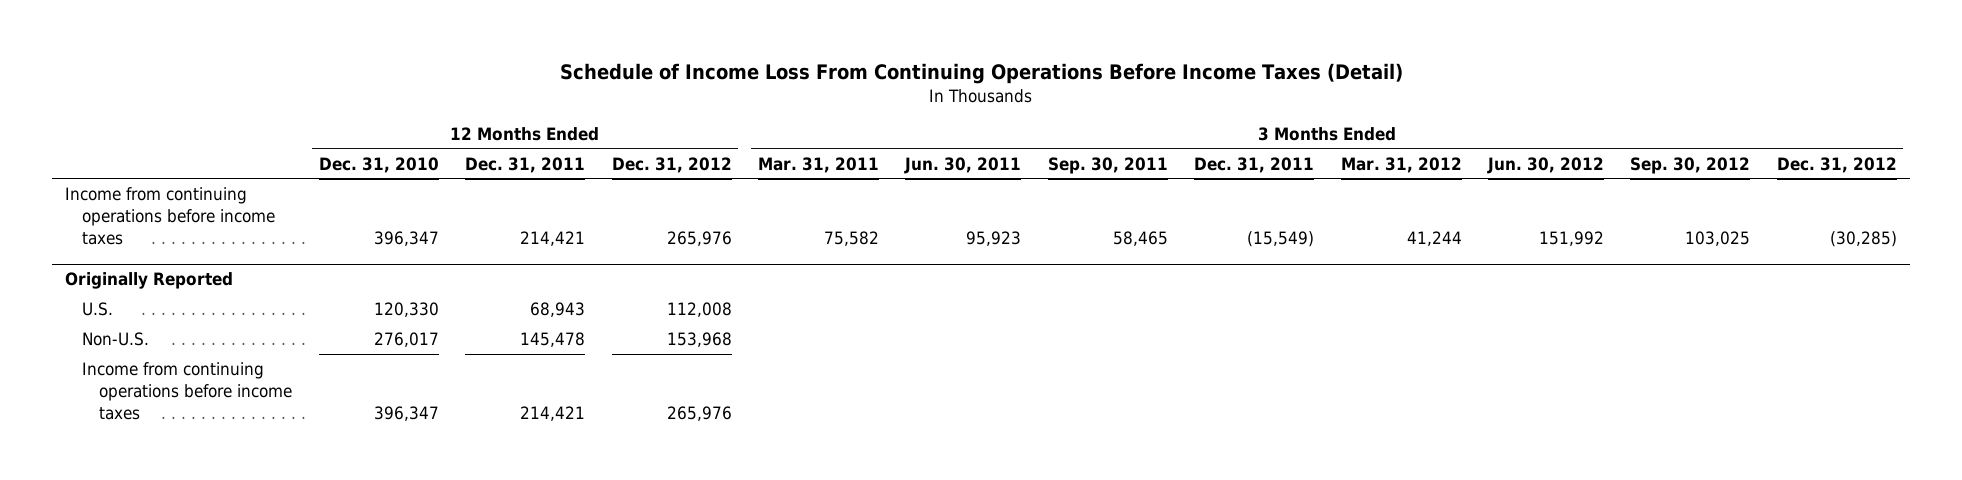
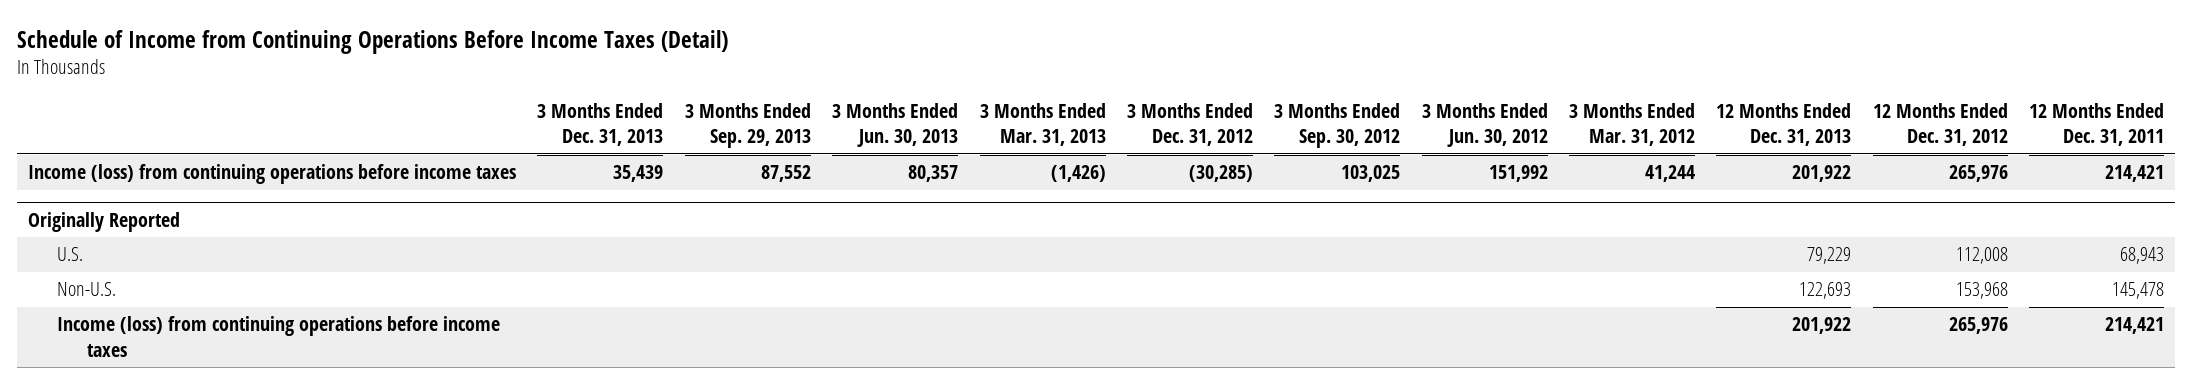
[560,62,1404,84] Schedule of Income Loss From Continuing Operations Before Income Taxes (Detail) -> [17,29,729,54] Schedule of Income from Continuing Operations Before Income Taxes (Detail)
[318,156,439,173] Dec. 31, 2010 -> none
[757,156,879,173] Mar. 31, 2011 -> none
[904,156,1022,174] Jun. 30, 2011 -> none
[1047,156,1168,174] Sep. 30, 2011 -> none
[1194,156,1315,173] Dec. 31, 2011 -> none
none -> [537,103,664,147] 3 Months Ended Dec. 31, 2013
none -> [684,103,811,149] 3 Months Ended Sep. 29, 2013
none -> [832,103,959,148] 3 Months Ended Jun. 30, 2013
none -> [979,103,1106,147] 3 Months Ended Mar. 31, 2013
none -> [1716,103,1852,147] 12 Months Ended Dec. 31, 2013
[65,187,276,246] Income from continuing operations before income taxes -> [27,164,516,185] Income (loss) from continuing operations before income taxes
[82,362,293,421] Income from continuing operations before income taxes -> [57,316,501,357] Income (loss) from continuing operations before income taxes

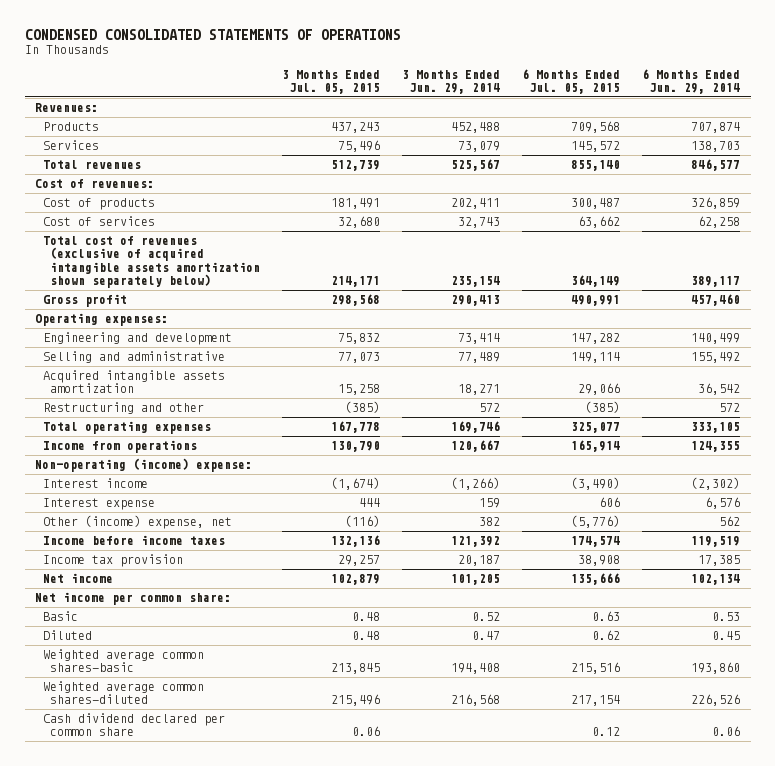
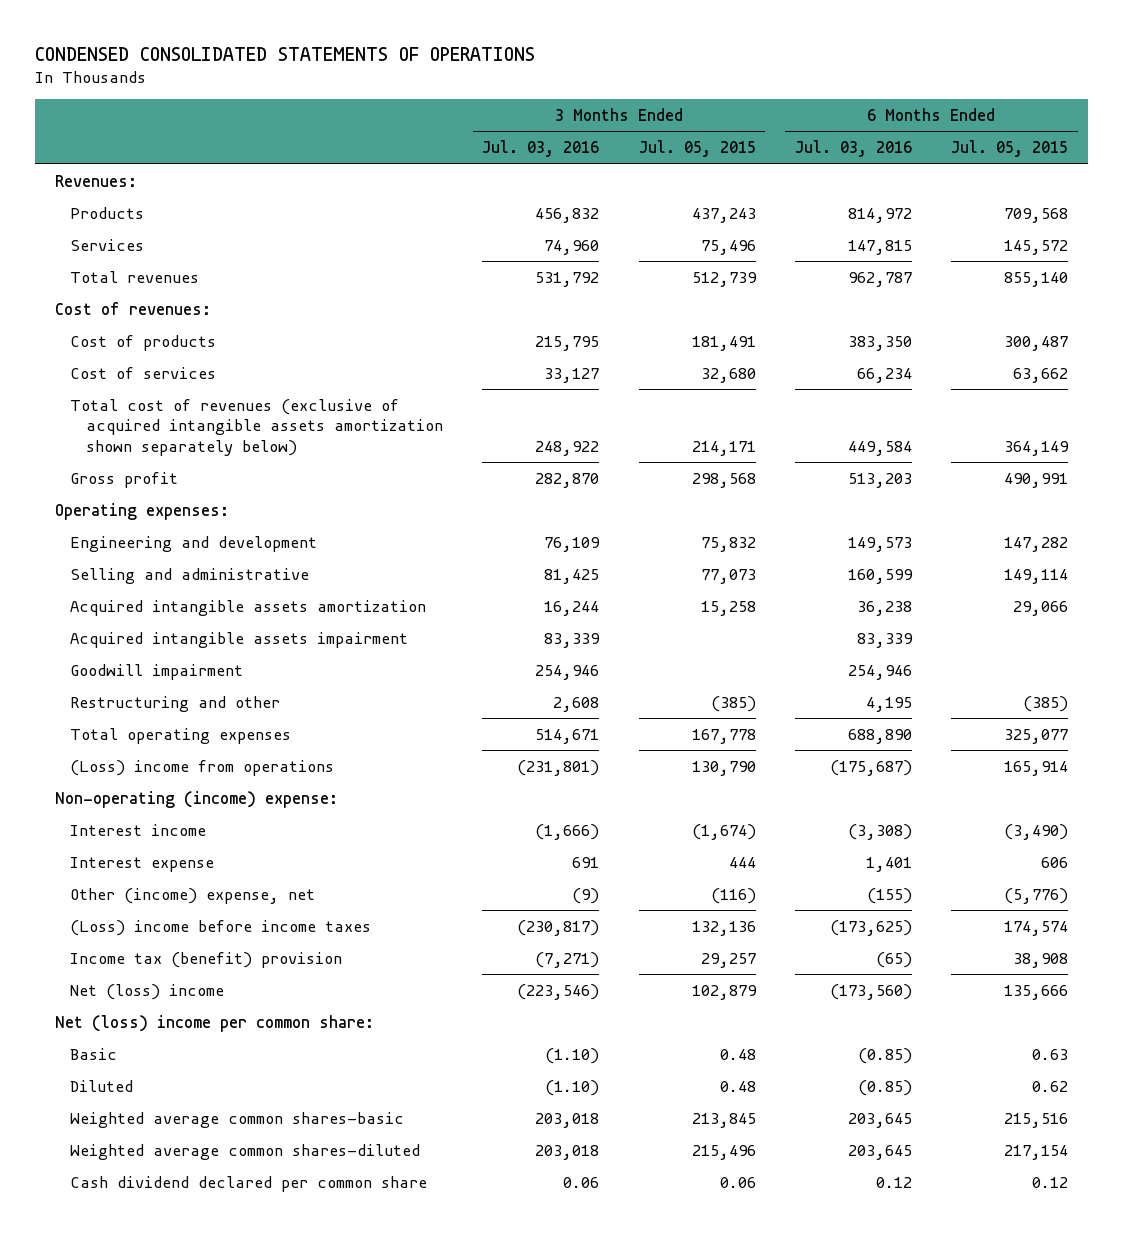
[401,69,500,94] 3 Months Ended Jun. 29, 2014 -> none
[641,68,740,94] 6 Months Ended Jun. 29, 2014 -> none
none -> [482,140,600,158] Jul. 03, 2016
none -> [794,140,912,158] Jul. 03, 2016
none -> [70,631,409,648] Acquired intangible assets impairment
none -> [70,663,244,680] Goodwill impairment
[42,440,197,454] Income from operations -> [70,759,335,776] (Loss) income from operations
[42,535,225,546] Income before income taxes -> [70,919,372,936] (Loss) income before income taxes
[42,554,183,568] Income tax provision -> [70,951,343,968] Income tax (benefit) provision
[42,573,113,584] Net income -> [70,983,225,1000] Net (loss) income
[35,592,232,606] Net income per common share: -> [54,1014,374,1032] Net (loss) income per common share:

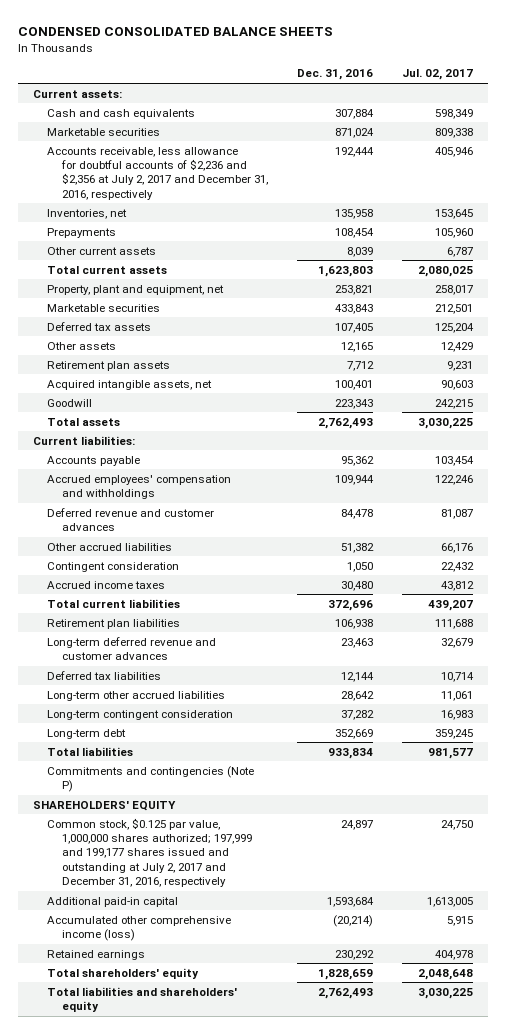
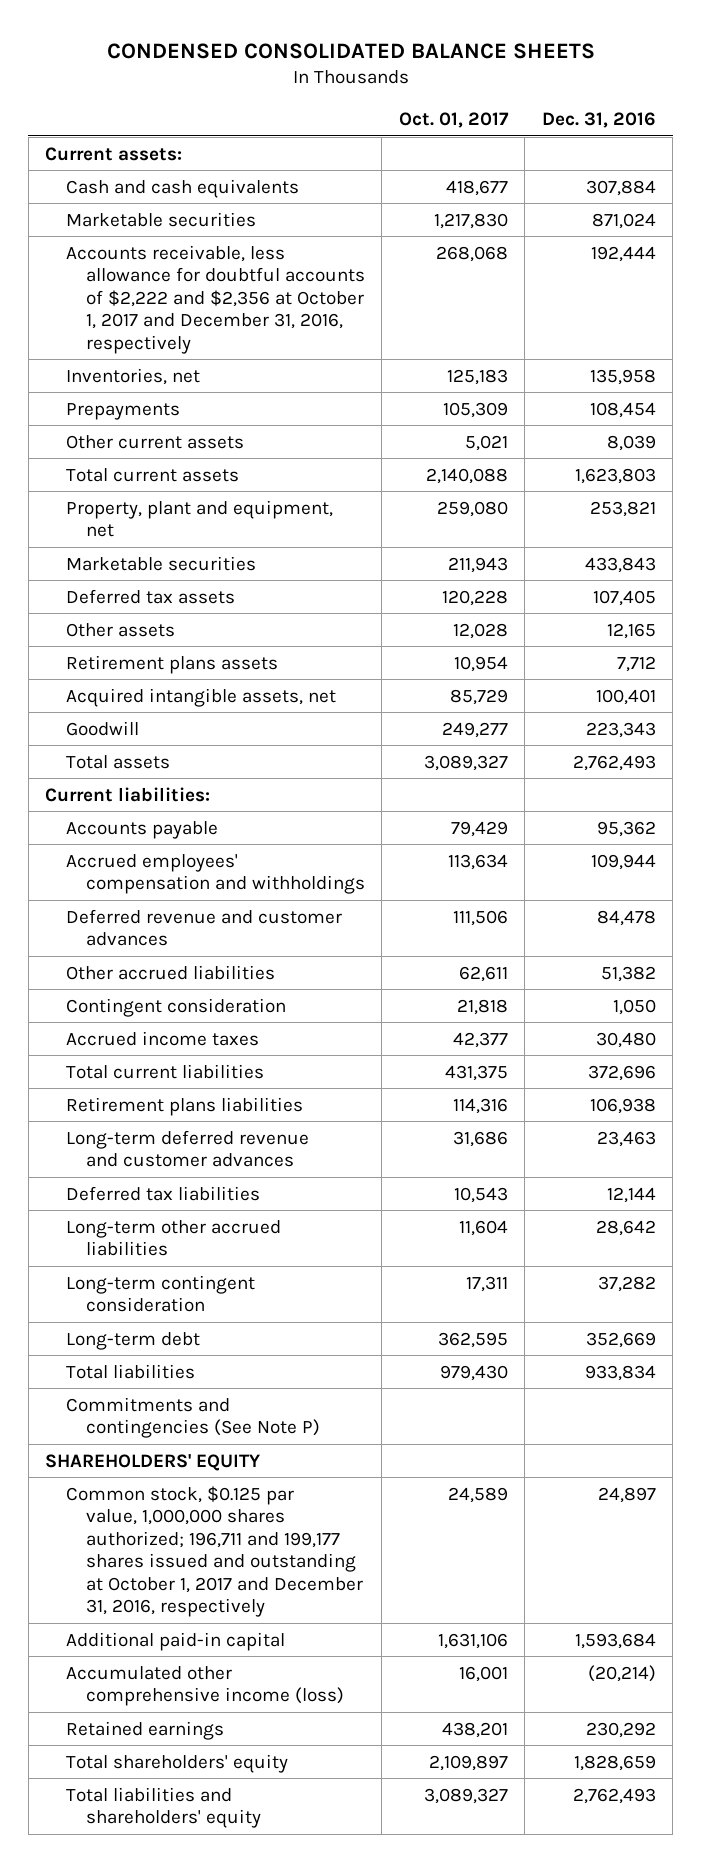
[402,69,474,81] Jul. 02, 2017 -> none
none -> [398,112,509,129] Oct. 01, 2017
[47,146,268,200] Accounts receivable, less allowance for doubtful accounts of $2,236 and $2,356 at July 2, 2017 and December 31, 2016, respectively -> [65,244,365,354] Accounts receivable, less allowance for doubtful accounts of $2,222 and $2,356 at October 1, 2017 and December 31, 2016, respectively
[47,360,171,371] Retirement plan assets -> [65,654,278,674] Retirement plans assets
[47,618,181,629] Retirement plan liabilities -> [65,1096,303,1116] Retirement plans liabilities
[47,765,255,793] Commitments and contingencies (Note P) -> [65,1396,320,1439] Commitments and contingencies (See Note P)
[47,817,252,888] Common stock, $0.125 par value, 1,000,000 shares authorized; 197,999 and 199,177 shares issued and outstanding at July 2, 2017 and December 31, 2016, respectively -> [65,1485,363,1618] Common stock, $0.125 par value, 1,000,000 shares authorized; 196,711 and 199,177 shares issued and outstanding at October 1, 2017 and December 31, 2016, respectively

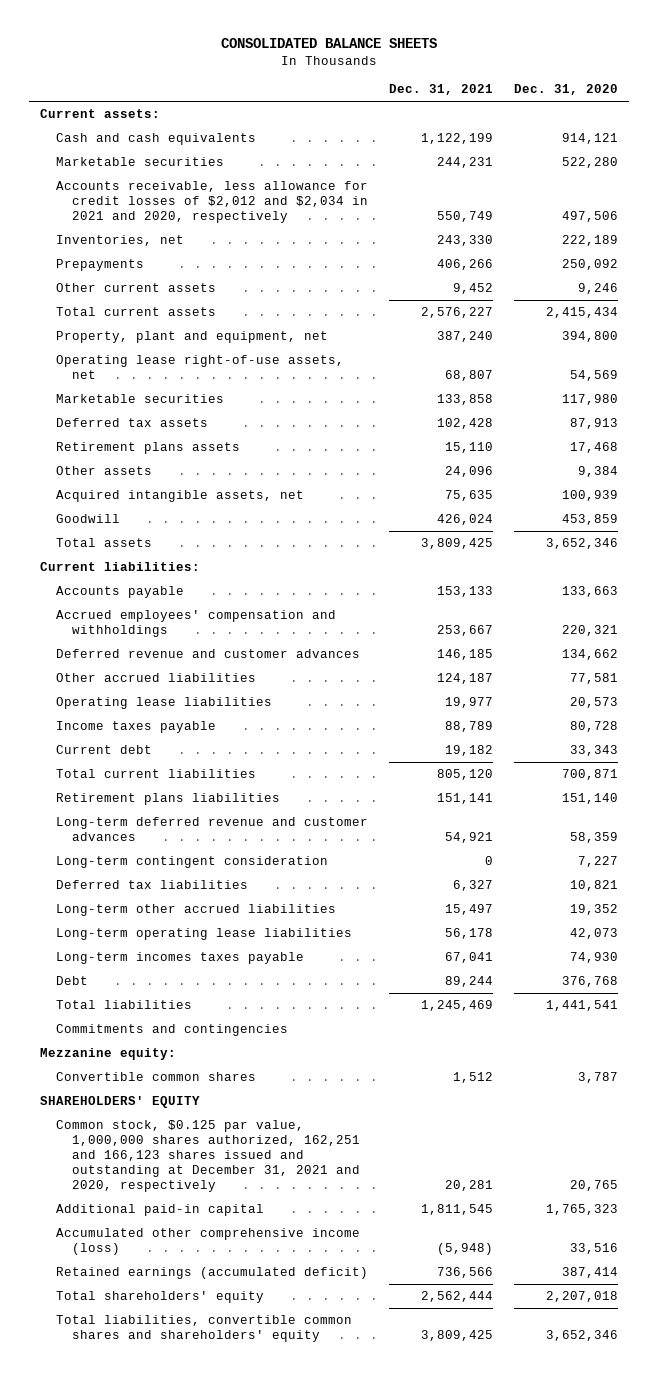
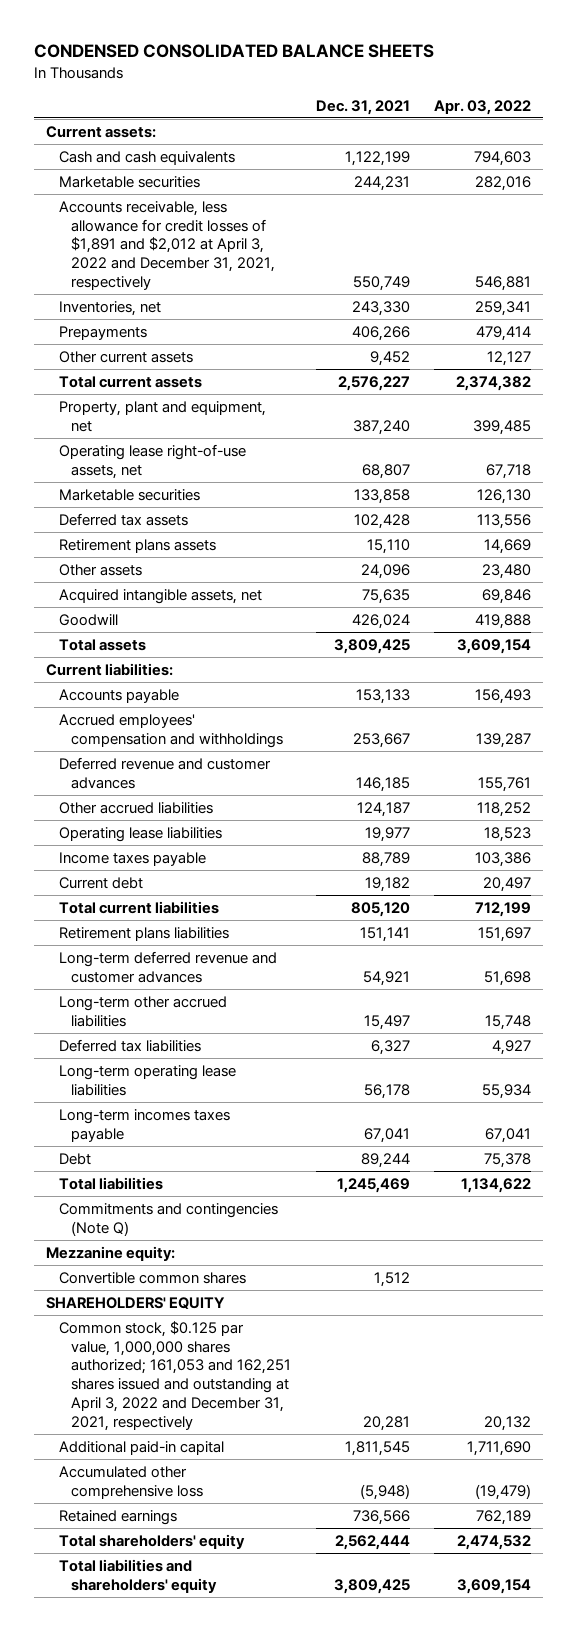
[220,38,437,49] CONSOLIDATED BALANCE SHEETS -> [33,44,434,59] CONDENSED CONSOLIDATED BALANCE SHEETS
[514,84,619,96] Dec. 31, 2020 -> none
none -> [433,100,531,116] Apr. 03, 2022
[55,181,368,224] Accounts receivable, less allowance for credit losses of $2,012 and $2,034 in 2021 and 2020, respectively -> [58,200,276,290] Accounts receivable, less allowance for credit losses of $1,891 and $2,012 at April 3, 2022 and December 31, 2021, respectively
[55,856,328,869] Long-term contingent consideration -> none
[55,880,248,890] Deferred tax liabilities -> [58,1038,201,1052] Deferred tax liabilities
[55,1024,288,1037] Commitments and contingencies -> [58,1202,278,1236] Commitments and contingencies (Note Q)
[55,1120,360,1193] Common stock, $0.125 par value, 1,000,000 shares authorized, 162,251 and 166,123 shares issued and outstanding at December 31, 2021 and 2020, respectively -> [58,1320,292,1431] Common stock, $0.125 par value, 1,000,000 shares authorized; 161,053 and 162,251 shares issued and outstanding at April 3, 2022 and December 31, 2021, respectively
[55,1228,360,1256] Accumulated other comprehensive income (loss) -> [58,1465,204,1499] Accumulated other comprehensive loss
[55,1267,368,1280] Retained earnings (accumulated deficit) -> [58,1509,177,1525] Retained earnings
[55,1315,352,1343] Total liabilities, convertible common shares and shareholders' equity -> [58,1558,218,1593] Total liabilities and shareholders' equity

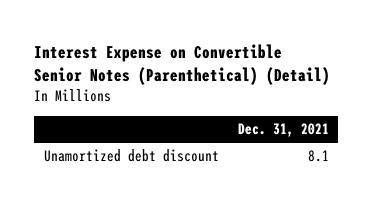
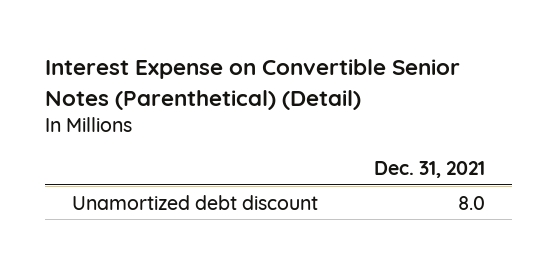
[307,150,329,163] 8.1 -> [457,195,485,210] 8.0

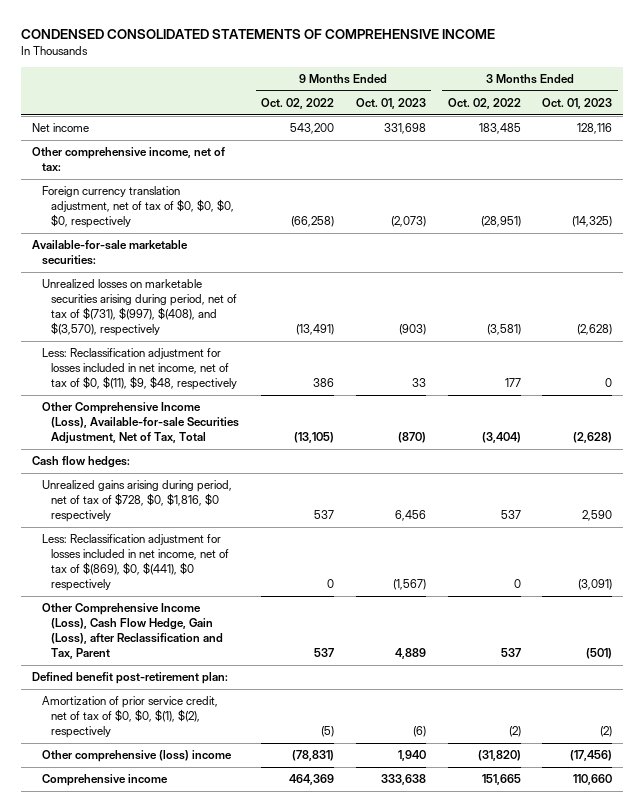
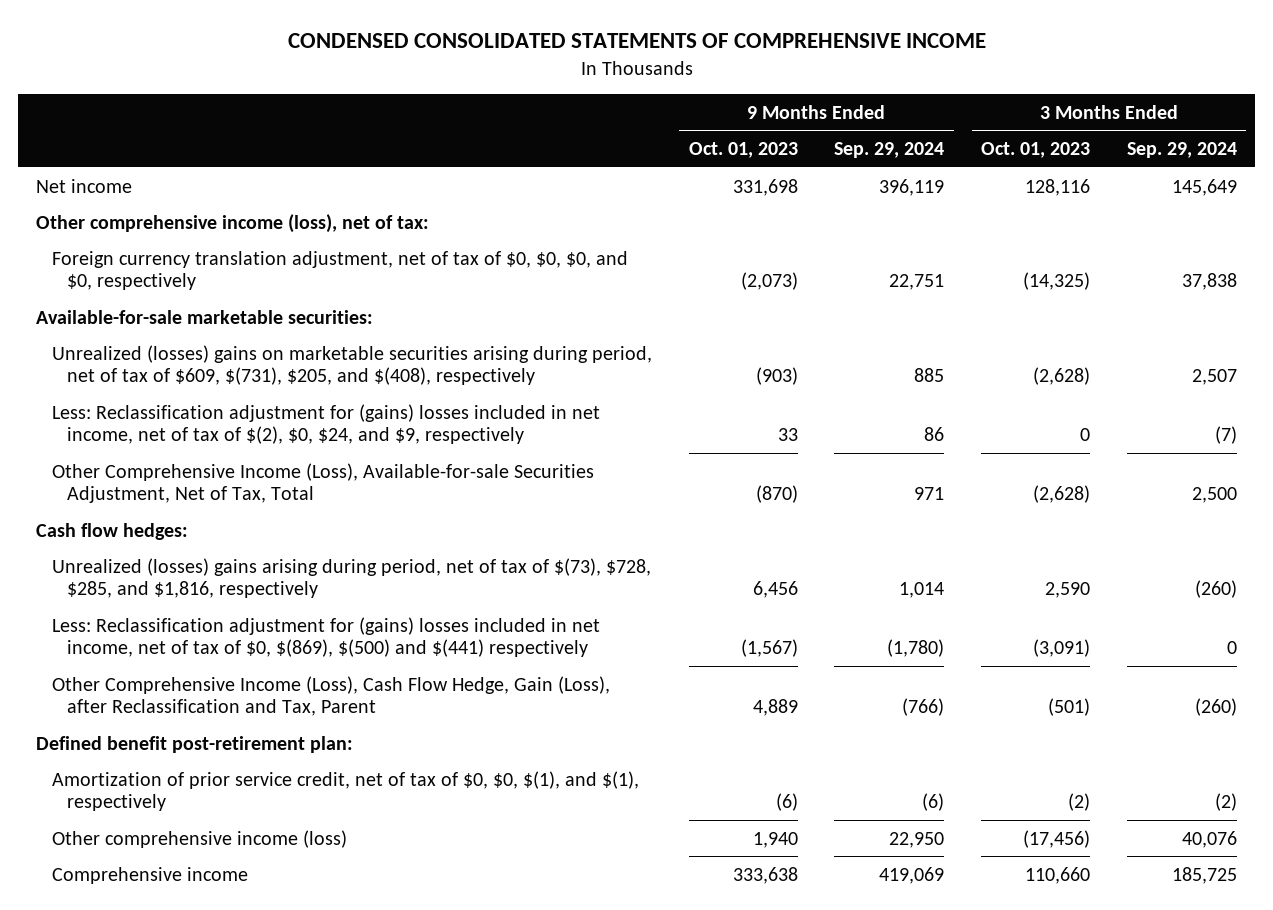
[261,98,335,110] Oct. 02, 2022 -> none
[447,98,521,110] Oct. 02, 2022 -> none
none -> [834,142,945,159] Sep. 29, 2024
none -> [1126,142,1237,159] Sep. 29, 2024
[31,147,225,172] Other comprehensive income, net of tax: -> [36,213,430,233] Other comprehensive income (loss), net of tax:
[41,186,235,229] Foreign currency translation adjustment, net of tax of $0, $0, $0, $0, respectively -> [51,250,628,291] Foreign currency translation adjustment, net of tax of $0, $0, $0, and $0, respectively
[41,279,238,337] Unrealized losses on marketable securities arising during period, net of tax of $(731), $(997), $(408), and $(3,570), respectively -> [51,344,652,386] Unrealized (losses) gains on marketable securities arising during period, net of tax of $609, $(731), $205, and $(408), respectively
[41,348,238,391] Less: Reclassification adjustment for losses included in net income, net of tax of $0, $(11), $9, $48, respectively -> [51,403,600,445] Less: Reclassification adjustment for (gains) losses included in net income, net of tax of $(2), $0, $24, and $9, respectively
[41,480,232,523] Unrealized gains arising during period, net of tax of $728, $0, $1,816, $0 respectively -> [51,557,651,599] Unrealized (losses) gains arising during period, net of tax of $(73), $728, $285, and $1,816, respectively
[41,534,230,592] Less: Reclassification adjustment for losses included in net income, net of tax of $(869), $0, $(441), $0 respectively -> [51,616,600,658] Less: Reclassification adjustment for (gains) losses included in net income, net of tax of $0, $(869), $(500) and $(441) respectively
[41,696,218,739] Amortization of prior service credit, net of tax of $0, $0, $(1), $(2), respectively -> [51,770,639,812] Amortization of prior service credit, net of tax of $0, $0, $(1), and $(1), respectively
[41,750,232,763] Other comprehensive (loss) income -> [51,829,347,848] Other comprehensive income (loss)

